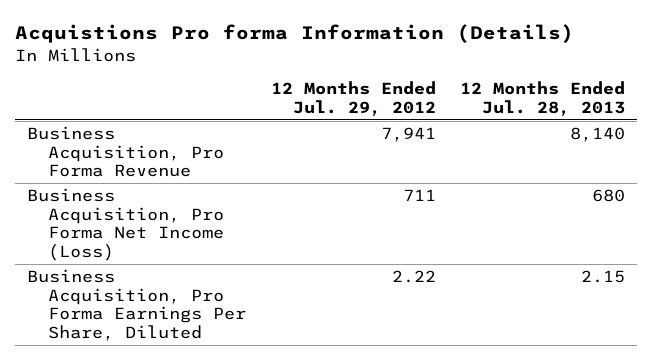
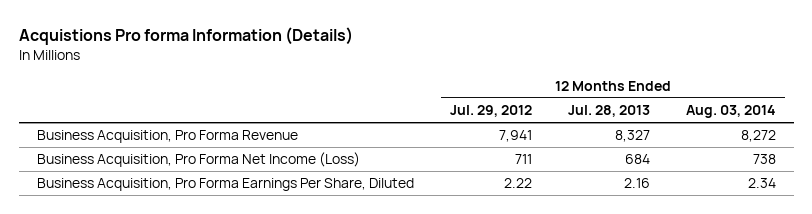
none -> [685,105,776,119] Aug. 03, 2014
[570,126,626,142] 8,140 -> [614,130,650,143] 8,327
[592,188,626,202] 680 -> [624,154,650,165] 684
[581,269,626,283] 2.15 -> [623,178,650,189] 2.16

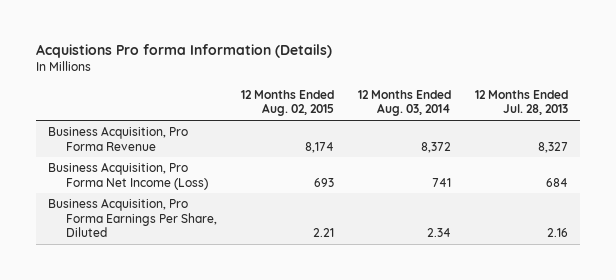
[449,105,532,118] Jul. 29, 2012 -> none
none -> [241,89,335,117] 12 Months Ended Aug. 02, 2015
[740,130,776,143] 8,272 -> [421,141,452,153] 8,372
[752,154,776,165] 738 -> [432,177,452,187] 741

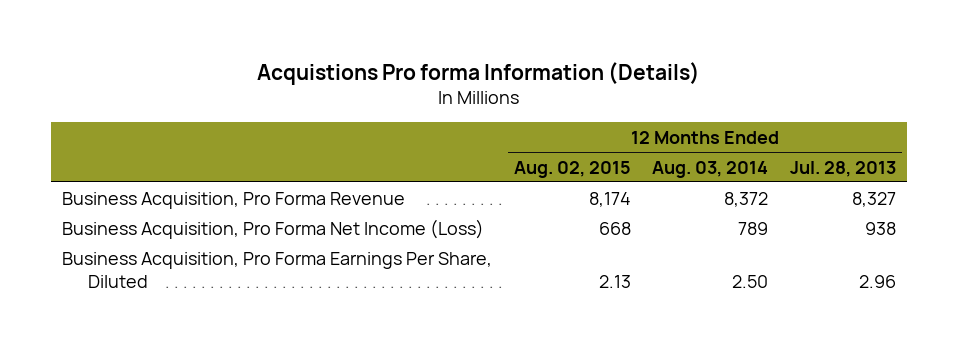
[314,177,335,187] 693 -> [598,221,631,235] 668
[432,177,452,187] 741 -> [738,221,769,235] 789
[546,177,569,187] 684 -> [865,221,897,235] 938
[313,228,335,238] 2.21 -> [598,275,631,289] 2.13
[427,228,452,238] 2.34 -> [732,275,769,289] 2.50
[547,228,569,238] 2.16 -> [859,275,897,289] 2.96

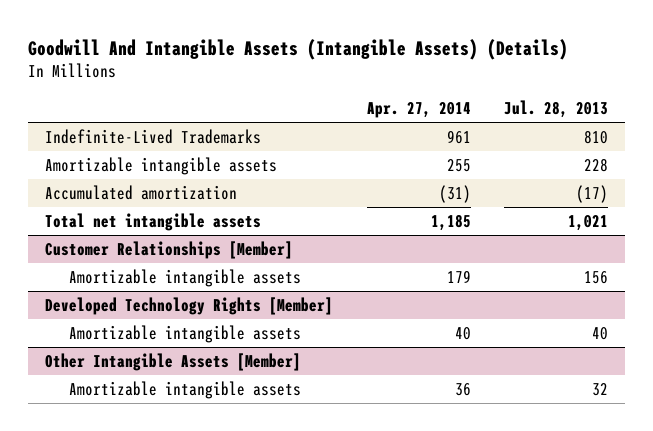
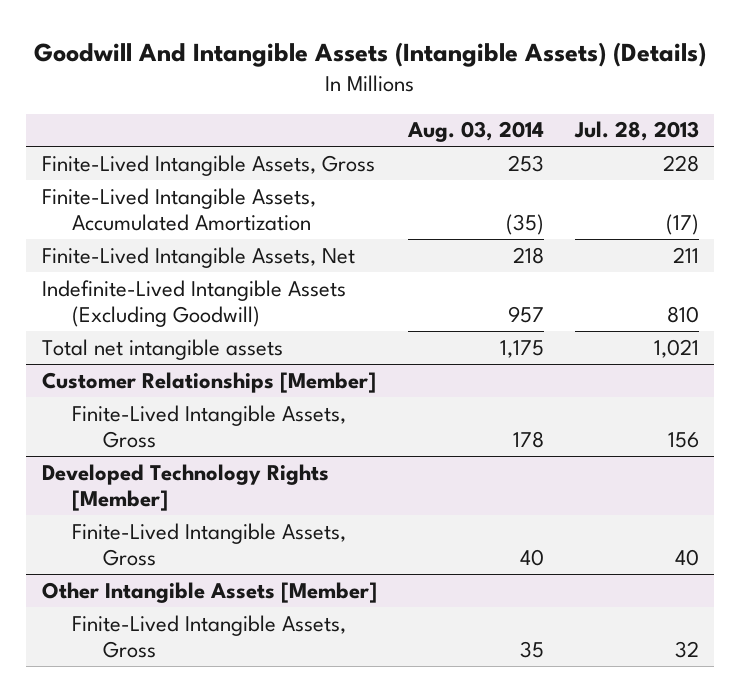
[366,102,471,119] Apr. 27, 2014 -> none
none -> [406,121,544,143] Aug. 03, 2014
[45,128,262,144] Indefinite-Lived Trademarks -> none
[45,156,278,175] Amortizable intangible assets -> [41,154,375,176] Finite-Lived Intangible Assets, Gross
[45,184,238,200] Accumulated amortization -> [41,187,316,231] Finite-Lived Intangible Assets, Accumulated Amortization
none -> [41,246,355,268] Finite-Lived Intangible Assets, Net
none -> [41,279,346,327] Indefinite-Lived Intangible Assets (Excluding Goodwill)
[69,268,302,287] Amortizable intangible assets -> [72,404,347,448] Finite-Lived Intangible Assets, Gross
[69,324,302,343] Amortizable intangible assets -> [72,522,347,566] Finite-Lived Intangible Assets, Gross
[69,380,302,399] Amortizable intangible assets -> [72,614,347,658] Finite-Lived Intangible Assets, Gross

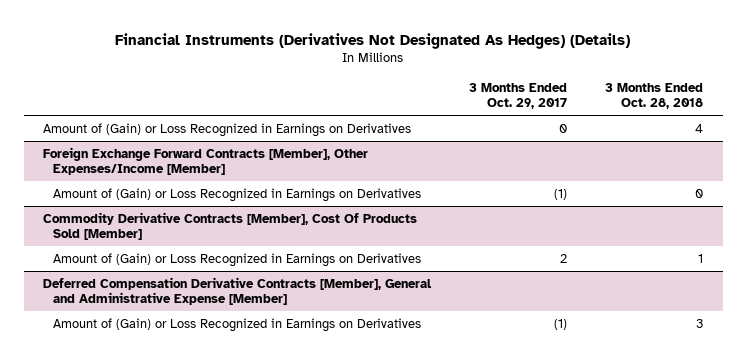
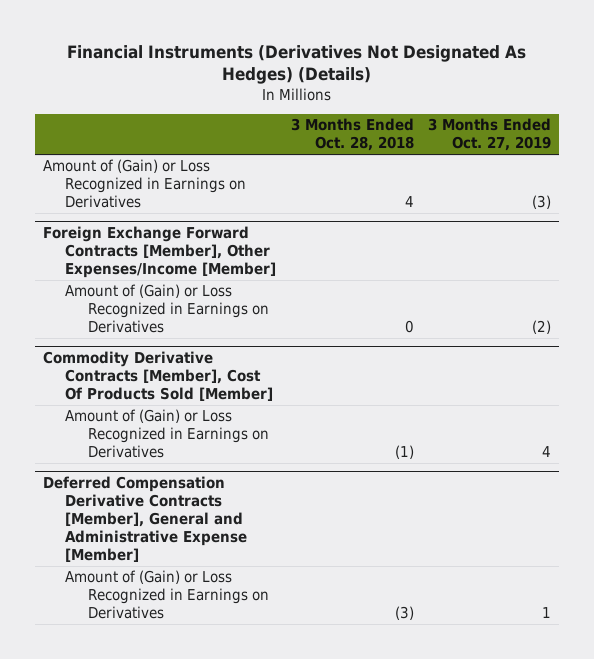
[469,82,568,109] 3 Months Ended Oct. 29, 2017 -> none
none -> [428,118,552,152] 3 Months Ended Oct. 27, 2019
[698,253,704,263] 1 -> [394,445,414,460] (1)
[696,318,704,328] 3 -> [394,606,414,621] (3)

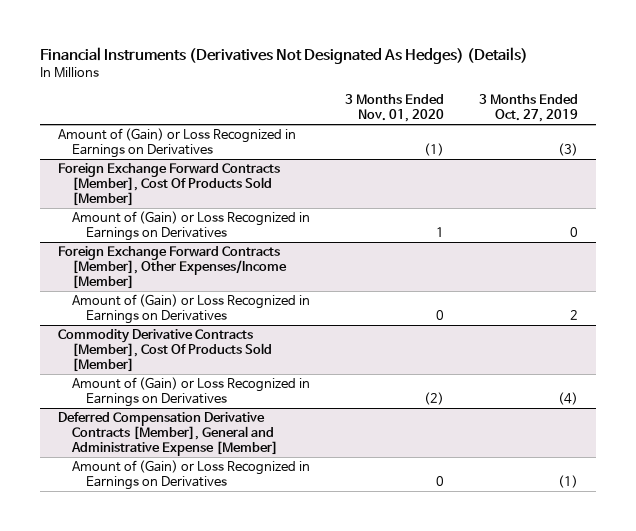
[290,118,414,152] 3 Months Ended Oct. 28, 2018 -> none
none -> [344,94,444,123] 3 Months Ended Nov. 01, 2020
none -> [57,163,280,207] Foreign Exchange Forward Contracts [Member], Cost Of Products Sold [Member]
none -> [71,211,310,242] Amount of (Gain) or Loss Recognized in Earnings on Derivatives
[532,320,552,335] (2) -> [570,310,579,321] 2
[542,446,552,458] 4 -> [558,392,579,406] (4)
[542,607,552,619] 1 -> [558,475,579,489] (1)

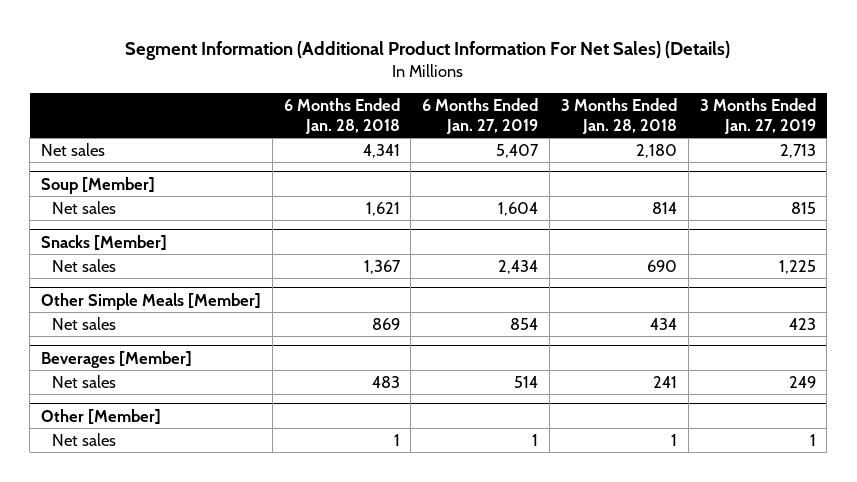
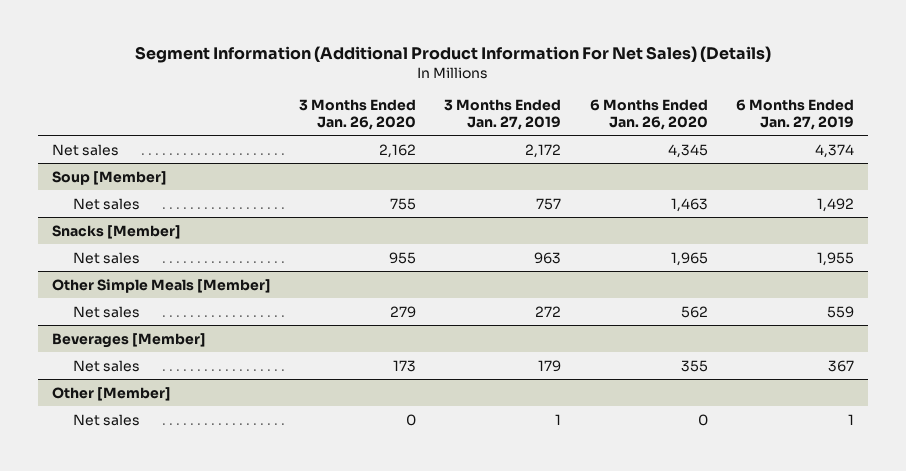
[283,98,400,134] 6 Months Ended Jan. 28, 2018 -> none
[560,98,677,134] 3 Months Ended Jan. 28, 2018 -> none
none -> [299,99,417,130] 3 Months Ended Jan. 26, 2020
none -> [589,99,708,130] 6 Months Ended Jan. 26, 2020
[496,143,540,158] 5,407 -> [814,143,854,158] 4,374
[779,143,816,158] 2,713 -> [525,143,562,158] 2,172
[498,201,539,216] 1,604 -> [816,197,854,212] 1,492
[790,201,816,214] 815 -> [536,197,562,210] 757
[498,259,539,274] 2,434 -> [816,251,854,266] 1,955
[778,259,816,274] 1,225 -> [534,251,562,264] 963
[510,317,539,330] 854 -> [826,305,854,318] 559
[788,317,816,330] 423 -> [535,305,562,317] 272
[514,375,539,388] 514 -> [827,359,854,372] 367
[788,375,816,388] 249 -> [538,359,562,372] 179

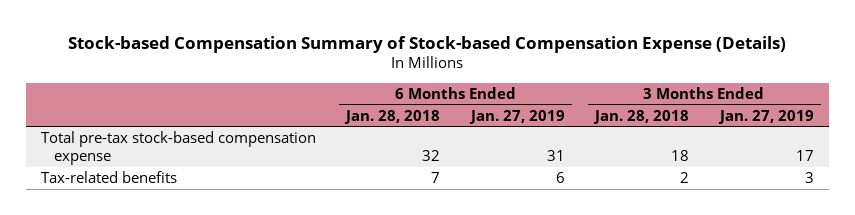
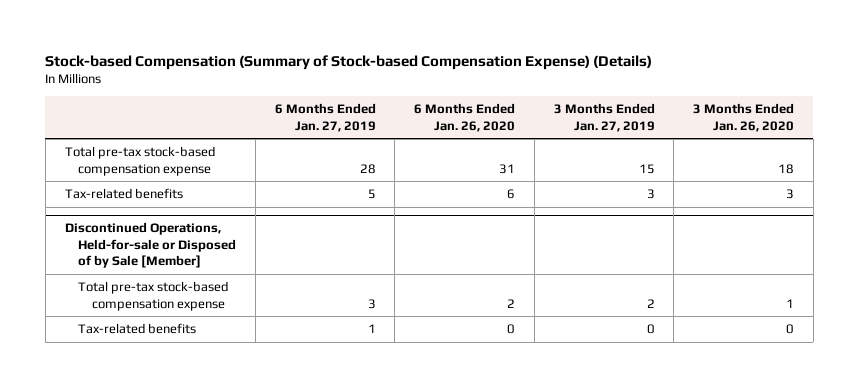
[68,35,787,53] Stock-based Compensation Summary of Stock-based Compensation Expense (Details) -> [45,54,653,70] Stock-based Compensation (Summary of Stock-based Compensation Expense) (Details)
[344,109,441,124] Jan. 28, 2018 -> none
[593,109,690,124] Jan. 28, 2018 -> none
none -> [414,103,516,132] 6 Months Ended Jan. 26, 2020
none -> [693,103,795,132] 3 Months Ended Jan. 26, 2020
[546,149,565,161] 31 -> [359,163,376,174] 28
[795,149,814,161] 17 -> [638,163,655,174] 15
[555,172,565,184] 6 -> [367,189,376,200] 5
none -> [64,222,237,269] Discontinued Operations, Held-for-sale or Disposed of by Sale [Member]
none -> [78,281,229,311] Total pre-tax stock-based compensation expense
none -> [78,323,197,335] Tax-related benefits

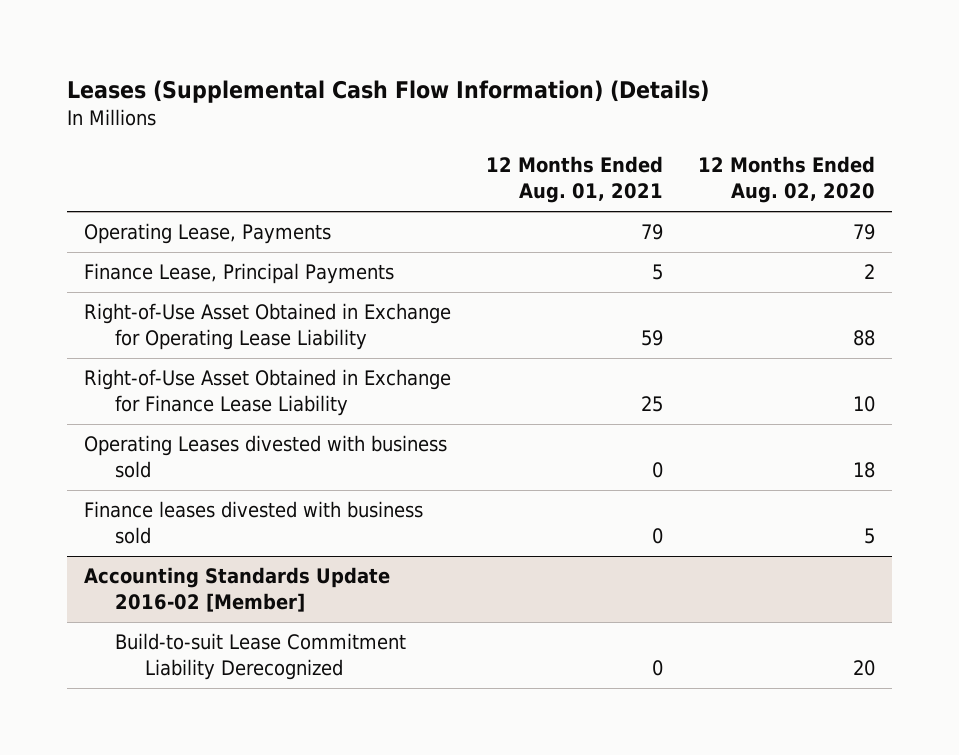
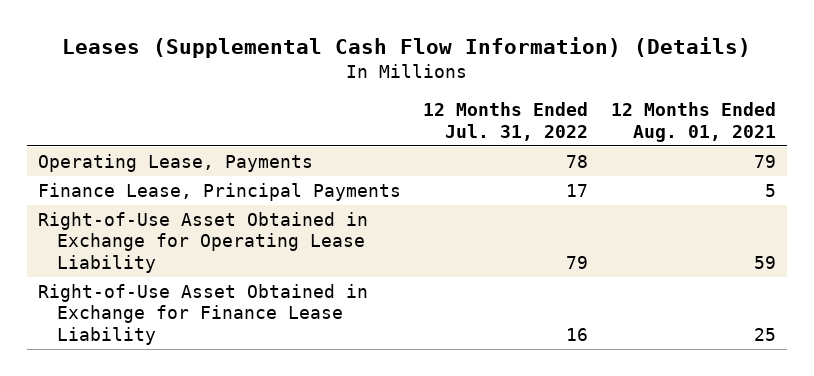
[697,156,875,204] 12 Months Ended Aug. 02, 2020 -> none
none -> [423,102,589,141] 12 Months Ended Jul. 31, 2022
[84,435,448,479] Operating Leases divested with business sold -> none
[84,501,424,545] Finance leases divested with business sold -> none
[84,567,391,613] Accounting Standards Update 2016-02 [Member] -> none
[114,633,406,681] Build-to-suit Lease Commitment Liability Derecognized -> none

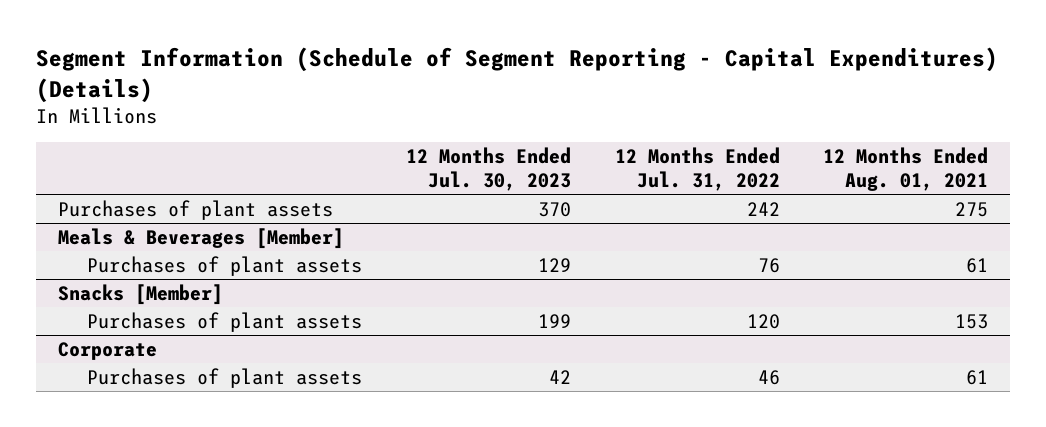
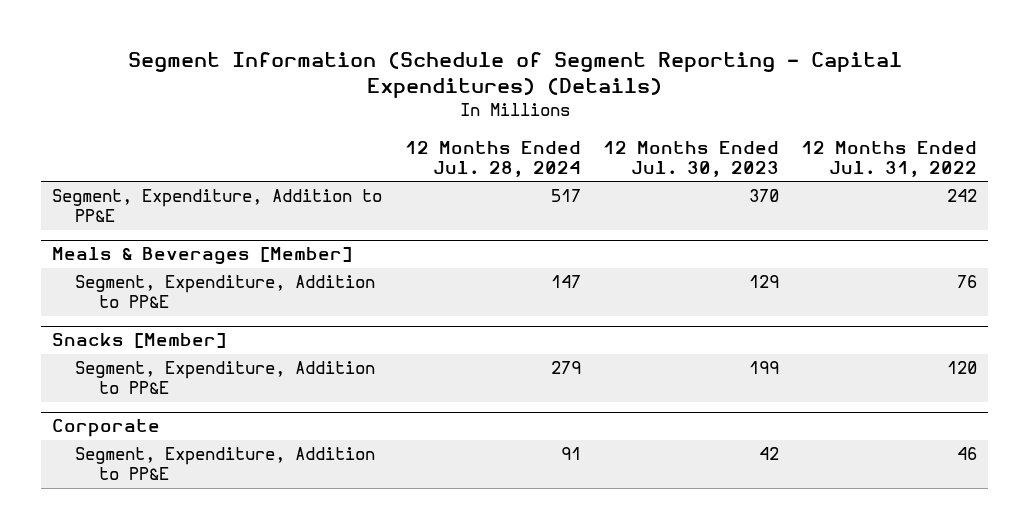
[823,147,989,191] 12 Months Ended Aug. 01, 2021 -> none
none -> [404,140,581,177] 12 Months Ended Jul. 28, 2024
[57,200,333,221] Purchases of plant assets -> [52,189,383,223] Segment, Expenditure, Addition to PP&E
[87,256,363,277] Purchases of plant assets -> [75,275,376,309] Segment, Expenditure, Addition to PP&E
[87,312,363,333] Purchases of plant assets -> [75,361,376,395] Segment, Expenditure, Addition to PP&E
[87,368,363,389] Purchases of plant assets -> [75,447,376,481] Segment, Expenditure, Addition to PP&E

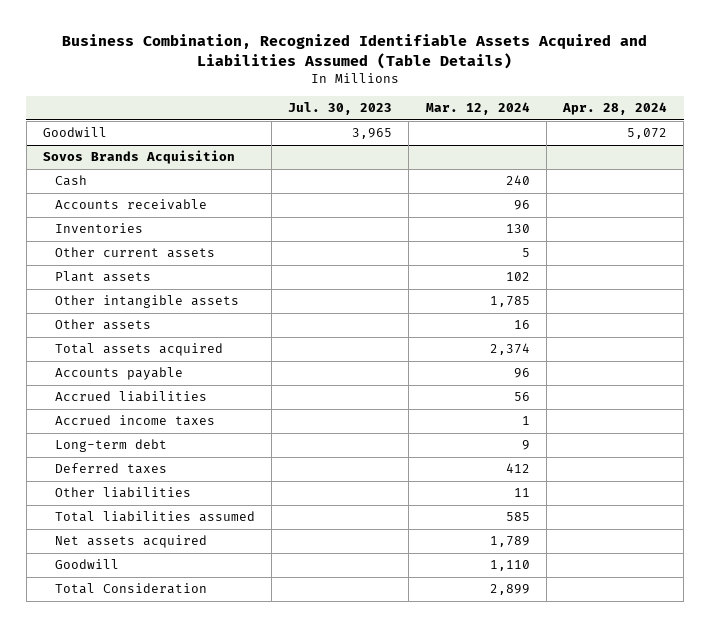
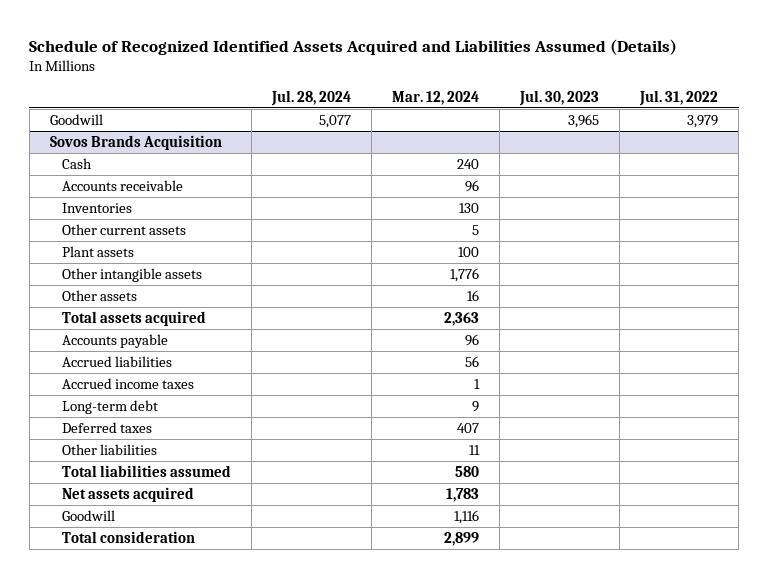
[62,34,648,69] Business Combination, Recognized Identifiable Assets Acquired and Liabilities Assumed (Table Details) -> [29,38,678,55] Schedule of Recognized Identified Assets Acquired and Liabilities Assumed (Details)
[562,102,668,116] Apr. 28, 2024 -> none
none -> [271,89,352,106] Jul. 28, 2024
none -> [639,89,719,106] Jul. 31, 2022
[505,272,530,282] 102 -> [458,246,480,257] 100
[489,296,530,308] 1,785 -> [450,267,480,282] 1,776
[489,343,530,356] 2,374 -> [444,311,480,326] 2,363
[505,463,530,474] 412 -> [457,422,480,433] 407
[505,512,530,522] 585 -> [455,465,480,477] 580
[489,536,530,548] 1,789 -> [446,487,480,502] 1,783
[489,560,530,572] 1,110 -> [454,509,480,524] 1,116
[54,583,207,595] Total Consideration -> [62,530,196,543] Total consideration

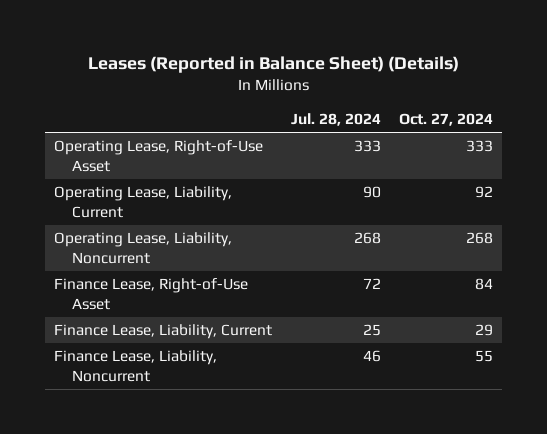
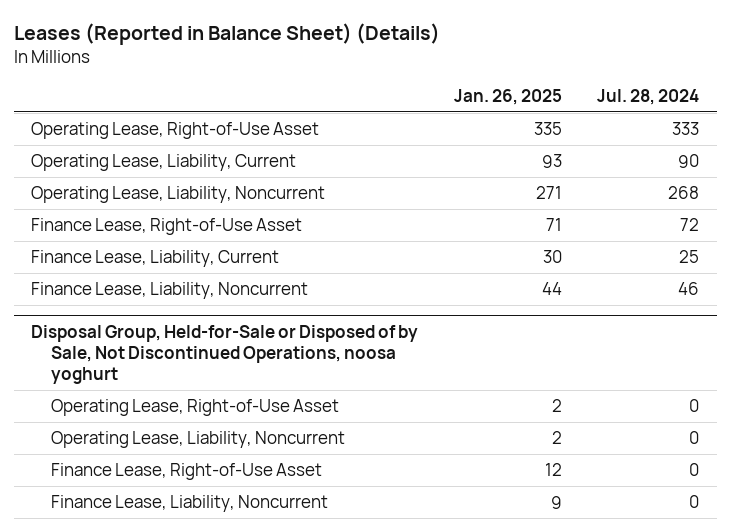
[399,113,494,127] Oct. 27, 2024 -> none
none -> [453,88,562,105] Jan. 26, 2025
none -> [31,324,419,385] Disposal Group, Held-for-Sale or Disposed of by Sale, Not Discontinued Operations, noosa yoghurt
none -> [51,399,340,417] Operating Lease, Right-of-Use Asset
none -> [51,431,346,449] Operating Lease, Liability, Noncurrent
none -> [51,463,323,481] Finance Lease, Right-of-Use Asset
none -> [51,495,329,513] Finance Lease, Liability, Noncurrent

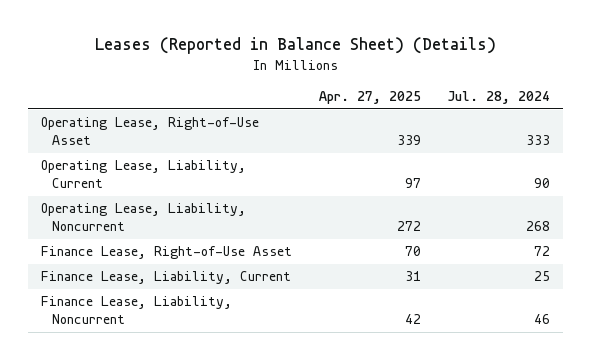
[453,88,562,105] Jan. 26, 2025 -> none
none -> [318,91,421,105] Apr. 27, 2025
[31,324,419,385] Disposal Group, Held-for-Sale or Disposed of by Sale, Not Discontinued Operations, noosa yoghurt -> none
[51,399,340,417] Operating Lease, Right-of-Use Asset -> none
[51,431,346,449] Operating Lease, Liability, Noncurrent -> none
[51,463,323,481] Finance Lease, Right-of-Use Asset -> none
[51,495,329,513] Finance Lease, Liability, Noncurrent -> none

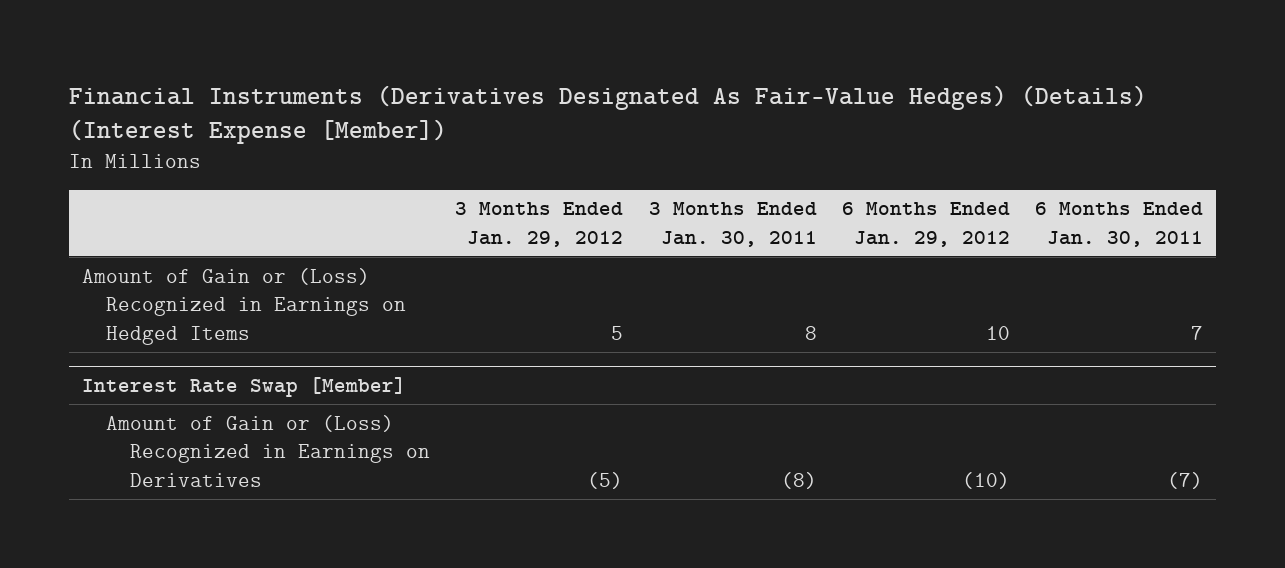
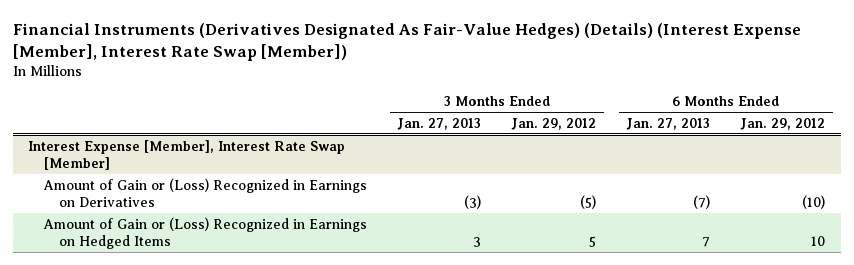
[69,84,1148,144] Financial Instruments (Derivatives Designated As Fair-Value Hedges) (Details) (Interest Expense [Member]) -> [12,22,801,61] Financial Instruments (Derivatives Designated As Fair-Value Hedges) (Details) (Interest Expense [Member], Interest Rate Swap [Member])
[648,202,817,247] 3 Months Ended Jan. 30, 2011 -> none
[1035,202,1204,247] 6 Months Ended Jan. 30, 2011 -> none
none -> [396,117,481,130] Jan. 27, 2013
none -> [626,117,711,130] Jan. 27, 2013
[82,267,407,345] Amount of Gain or (Loss) Recognized in Earnings on Hedged Items -> none
[82,376,407,397] Interest Rate Swap [Member] -> [28,139,346,170] Interest Expense [Member], Interest Rate Swap [Member]
none -> [42,216,367,249] Amount of Gain or (Loss) Recognized in Earnings on Hedged Items

